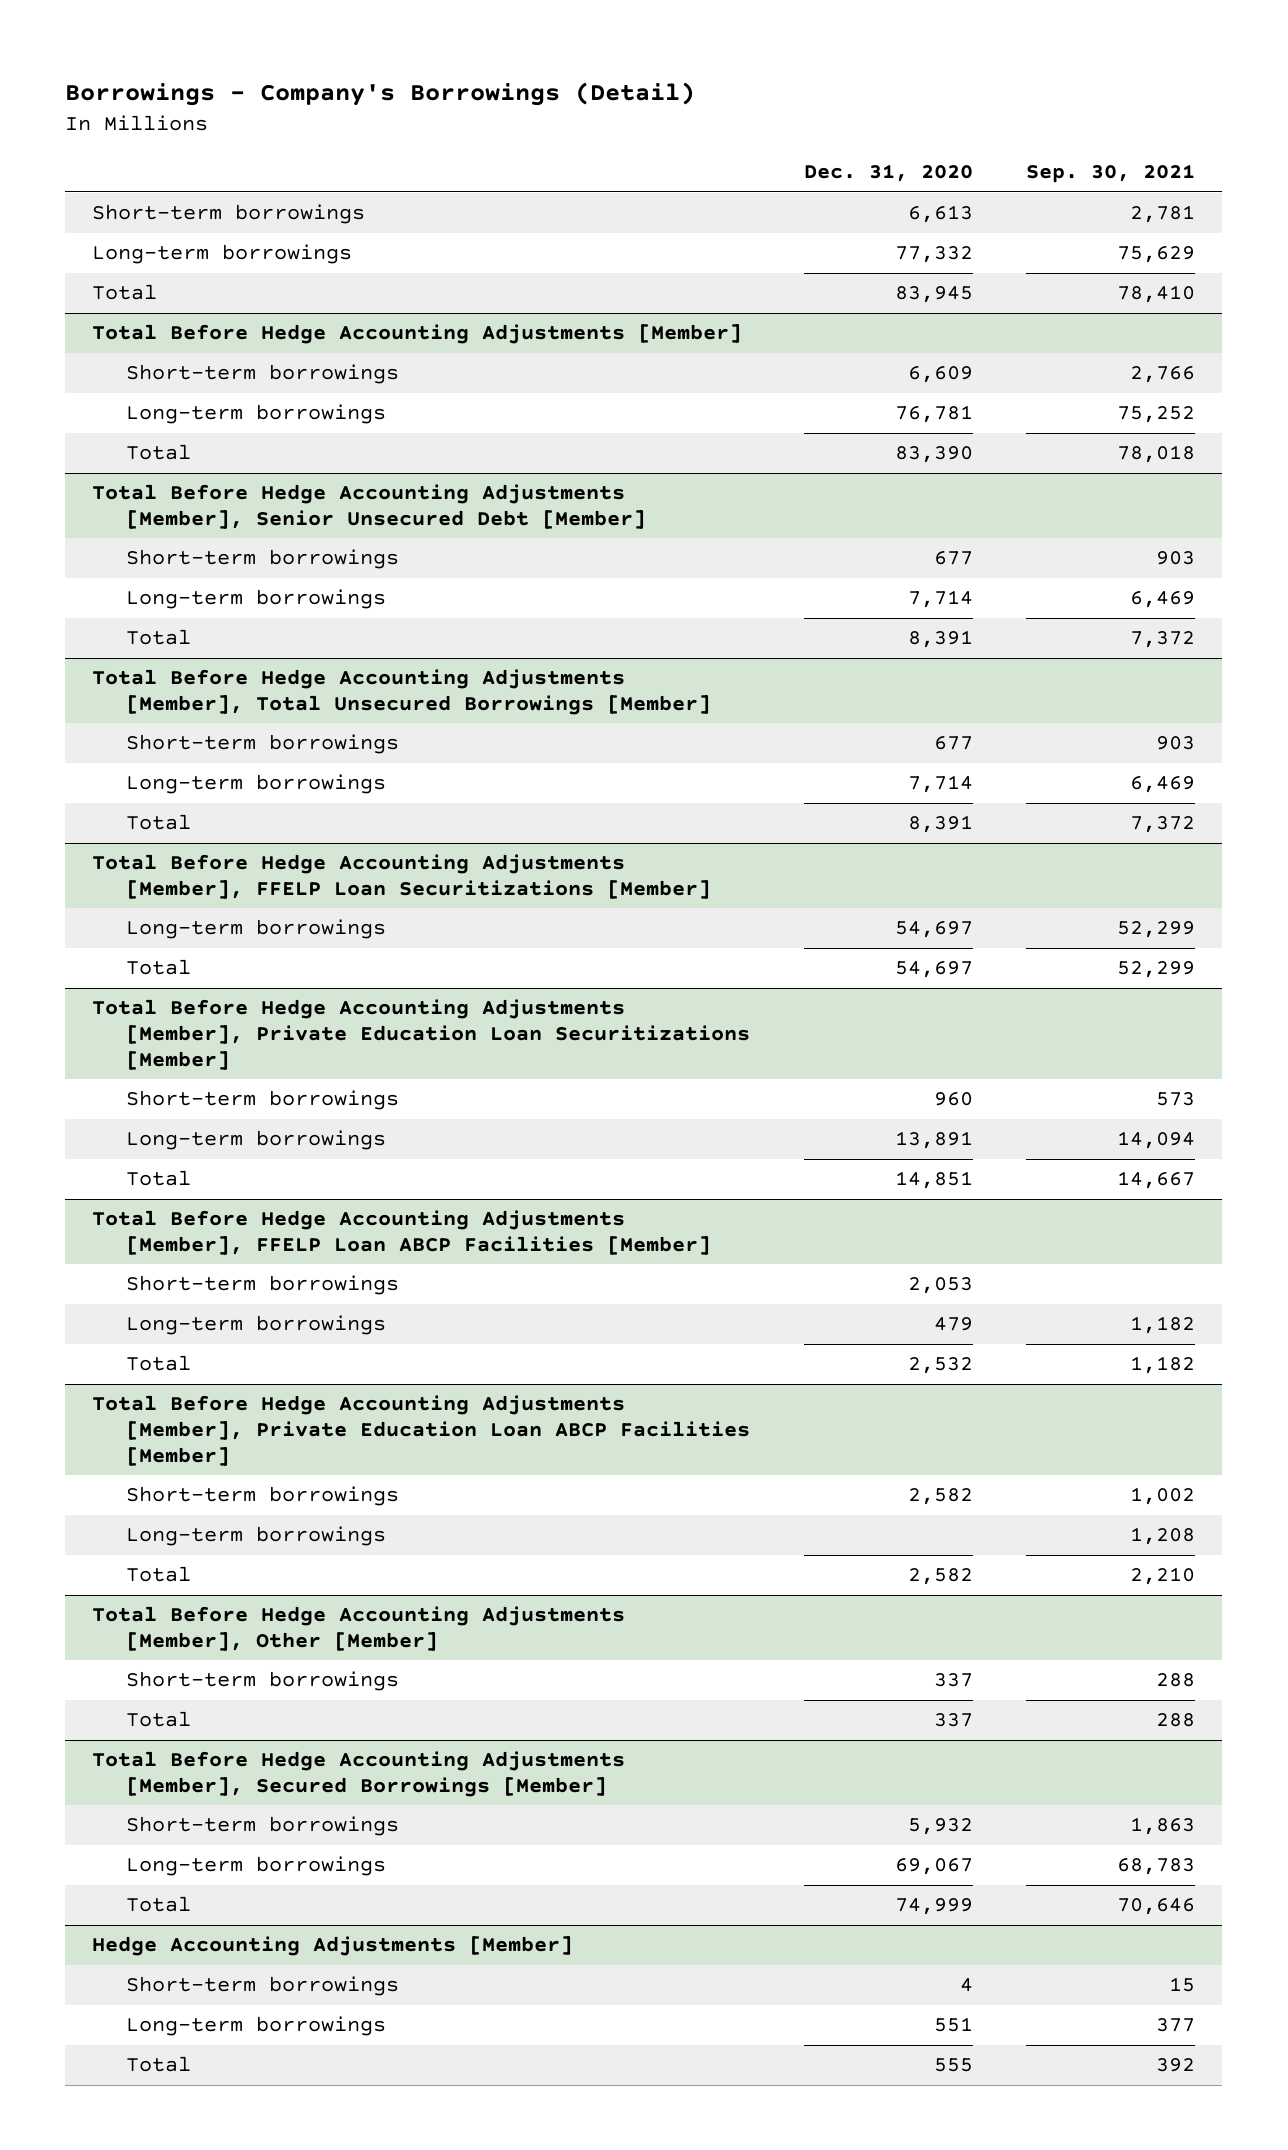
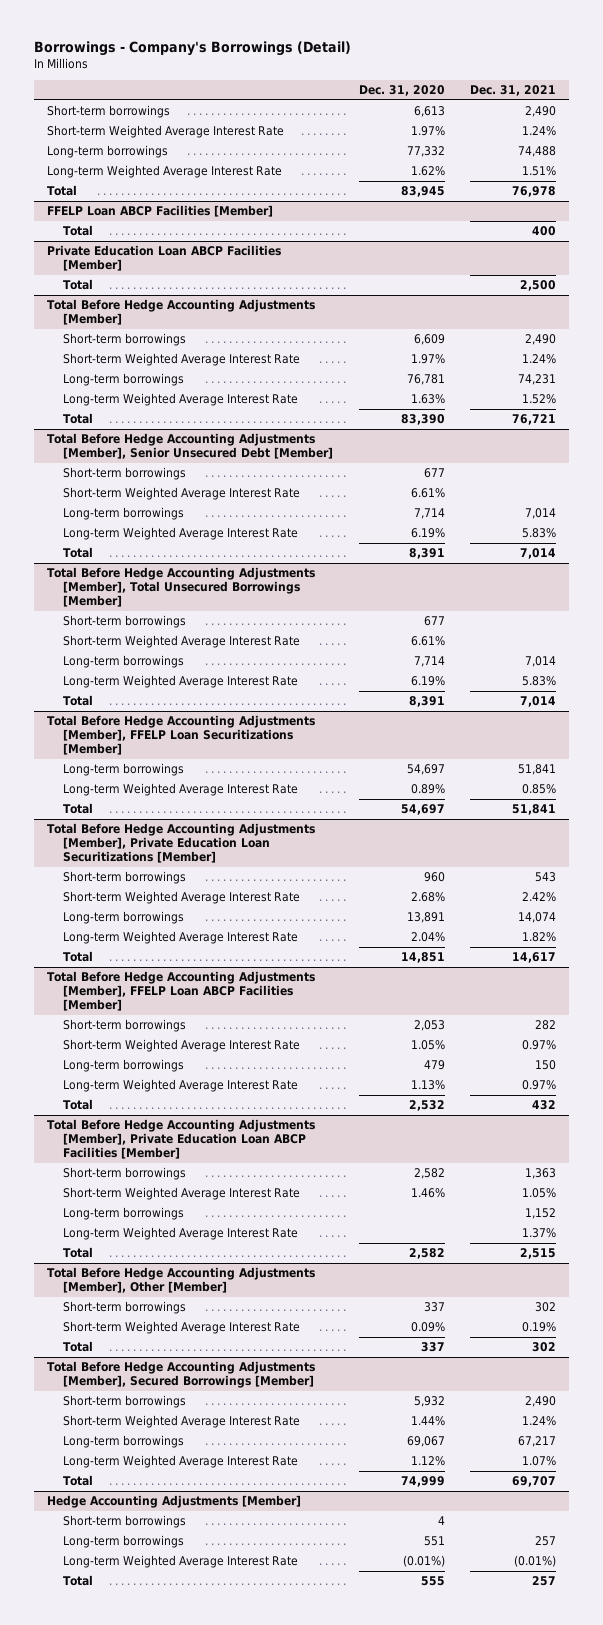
[1026,164,1196,184] Sep. 30, 2021 -> none
none -> [470,85,557,97] Dec. 31, 2021
none -> [47,125,285,139] Short-term Weighted Average Interest Rate
none -> [47,165,283,179] Long-term Weighted Average Interest Rate
none -> [47,205,274,218] FFELP Loan ABCP Facilities [Member]
none -> [62,225,93,237] Total
none -> [47,245,282,272] Private Education Loan ABCP Facilities [Member]
none -> [62,279,93,291] Total
none -> [62,353,300,367] Short-term Weighted Average Interest Rate
none -> [62,393,298,407] Long-term Weighted Average Interest Rate
none -> [62,487,300,501] Short-term Weighted Average Interest Rate
none -> [62,527,298,541] Long-term Weighted Average Interest Rate
none -> [62,635,300,649] Short-term Weighted Average Interest Rate
none -> [62,675,298,689] Long-term Weighted Average Interest Rate
none -> [62,783,298,797] Long-term Weighted Average Interest Rate
none -> [62,891,300,905] Short-term Weighted Average Interest Rate
none -> [62,931,298,945] Long-term Weighted Average Interest Rate
none -> [62,1039,300,1053] Short-term Weighted Average Interest Rate
none -> [62,1079,298,1093] Long-term Weighted Average Interest Rate
none -> [62,1187,300,1201] Short-term Weighted Average Interest Rate
none -> [62,1227,298,1241] Long-term Weighted Average Interest Rate
none -> [62,1321,300,1335] Short-term Weighted Average Interest Rate
none -> [62,1415,300,1429] Short-term Weighted Average Interest Rate
none -> [62,1455,298,1469] Long-term Weighted Average Interest Rate
none -> [62,1555,298,1569] Long-term Weighted Average Interest Rate

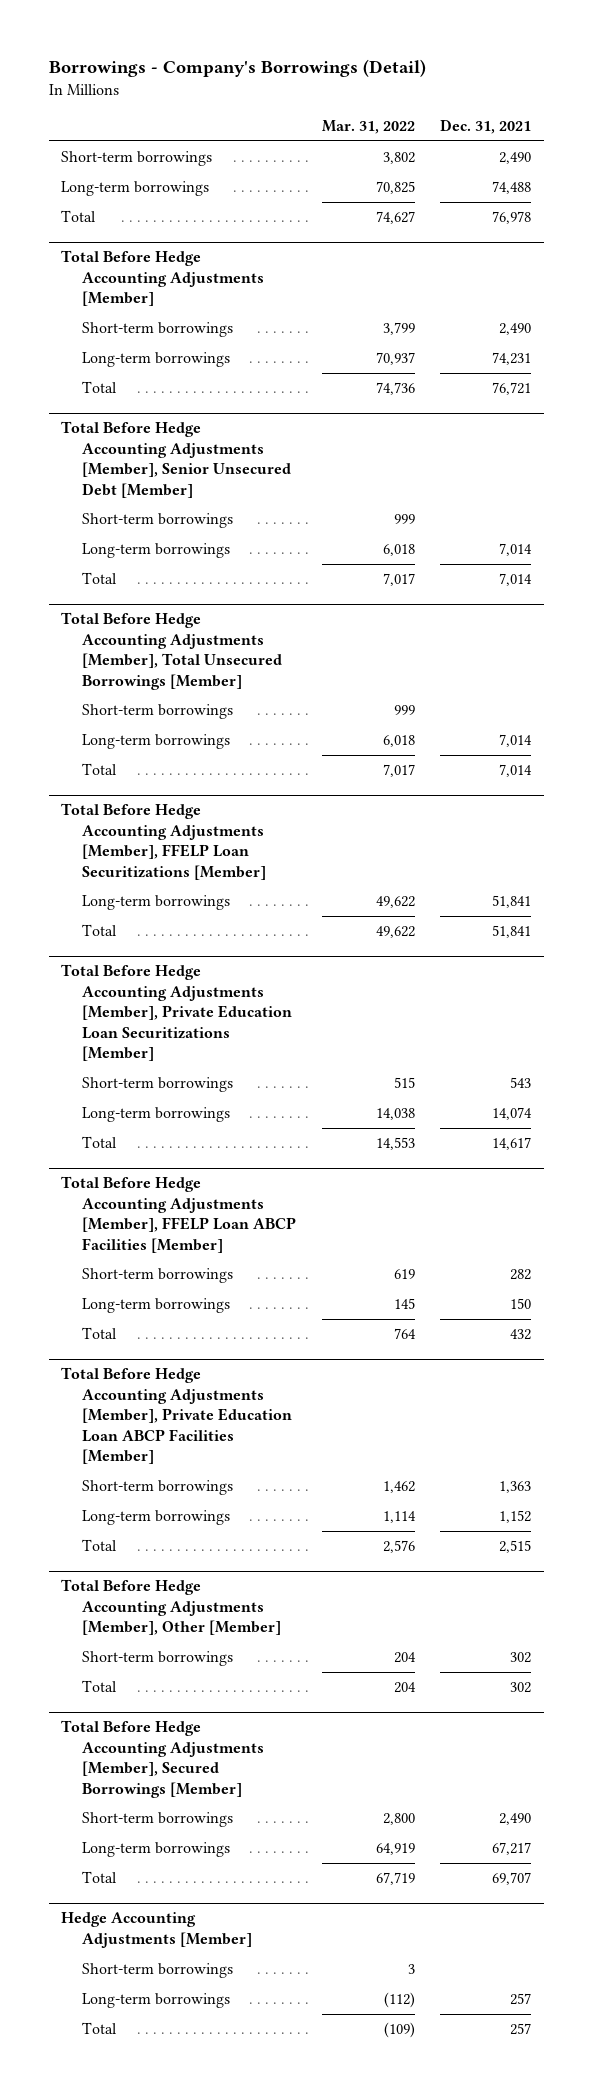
[358,85,445,97] Dec. 31, 2020 -> none
none -> [321,119,415,134] Mar. 31, 2022
[47,125,285,139] Short-term Weighted Average Interest Rate -> none
[47,165,283,179] Long-term Weighted Average Interest Rate -> none
[47,205,274,218] FFELP Loan ABCP Facilities [Member] -> none
[62,225,93,237] Total -> none
[47,245,282,272] Private Education Loan ABCP Facilities [Member] -> none
[62,279,93,291] Total -> none
[62,353,300,367] Short-term Weighted Average Interest Rate -> none
[62,393,298,407] Long-term Weighted Average Interest Rate -> none
[62,487,300,501] Short-term Weighted Average Interest Rate -> none
[62,527,298,541] Long-term Weighted Average Interest Rate -> none
[62,635,300,649] Short-term Weighted Average Interest Rate -> none
[62,675,298,689] Long-term Weighted Average Interest Rate -> none
[62,783,298,797] Long-term Weighted Average Interest Rate -> none
[62,891,300,905] Short-term Weighted Average Interest Rate -> none
[62,931,298,945] Long-term Weighted Average Interest Rate -> none
[62,1039,300,1053] Short-term Weighted Average Interest Rate -> none
[62,1079,298,1093] Long-term Weighted Average Interest Rate -> none
[62,1187,300,1201] Short-term Weighted Average Interest Rate -> none
[62,1227,298,1241] Long-term Weighted Average Interest Rate -> none
[62,1321,300,1335] Short-term Weighted Average Interest Rate -> none
[62,1415,300,1429] Short-term Weighted Average Interest Rate -> none
[62,1455,298,1469] Long-term Weighted Average Interest Rate -> none
[62,1555,298,1569] Long-term Weighted Average Interest Rate -> none

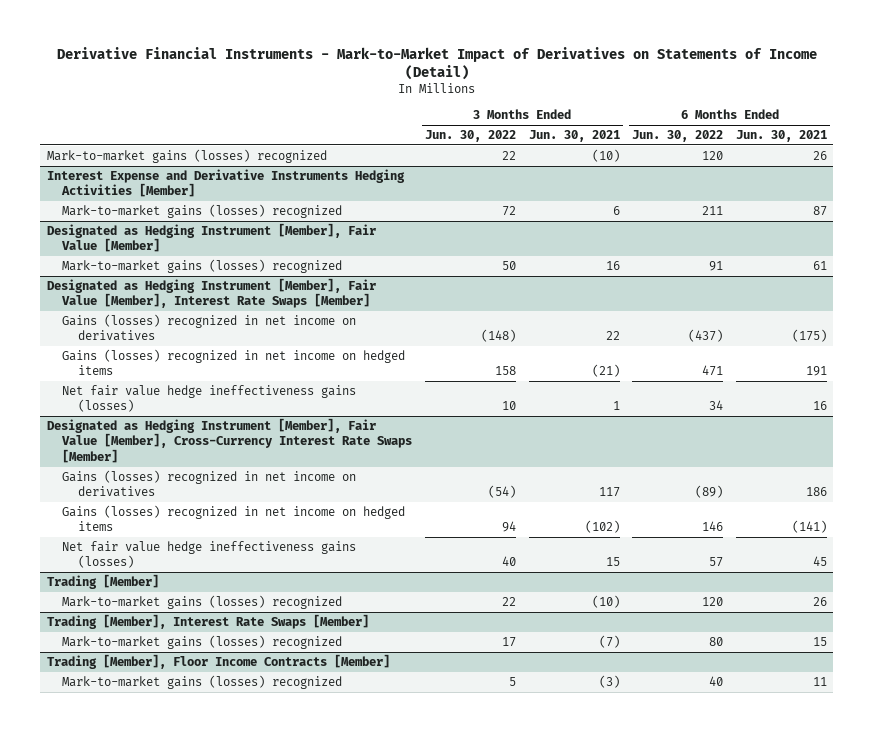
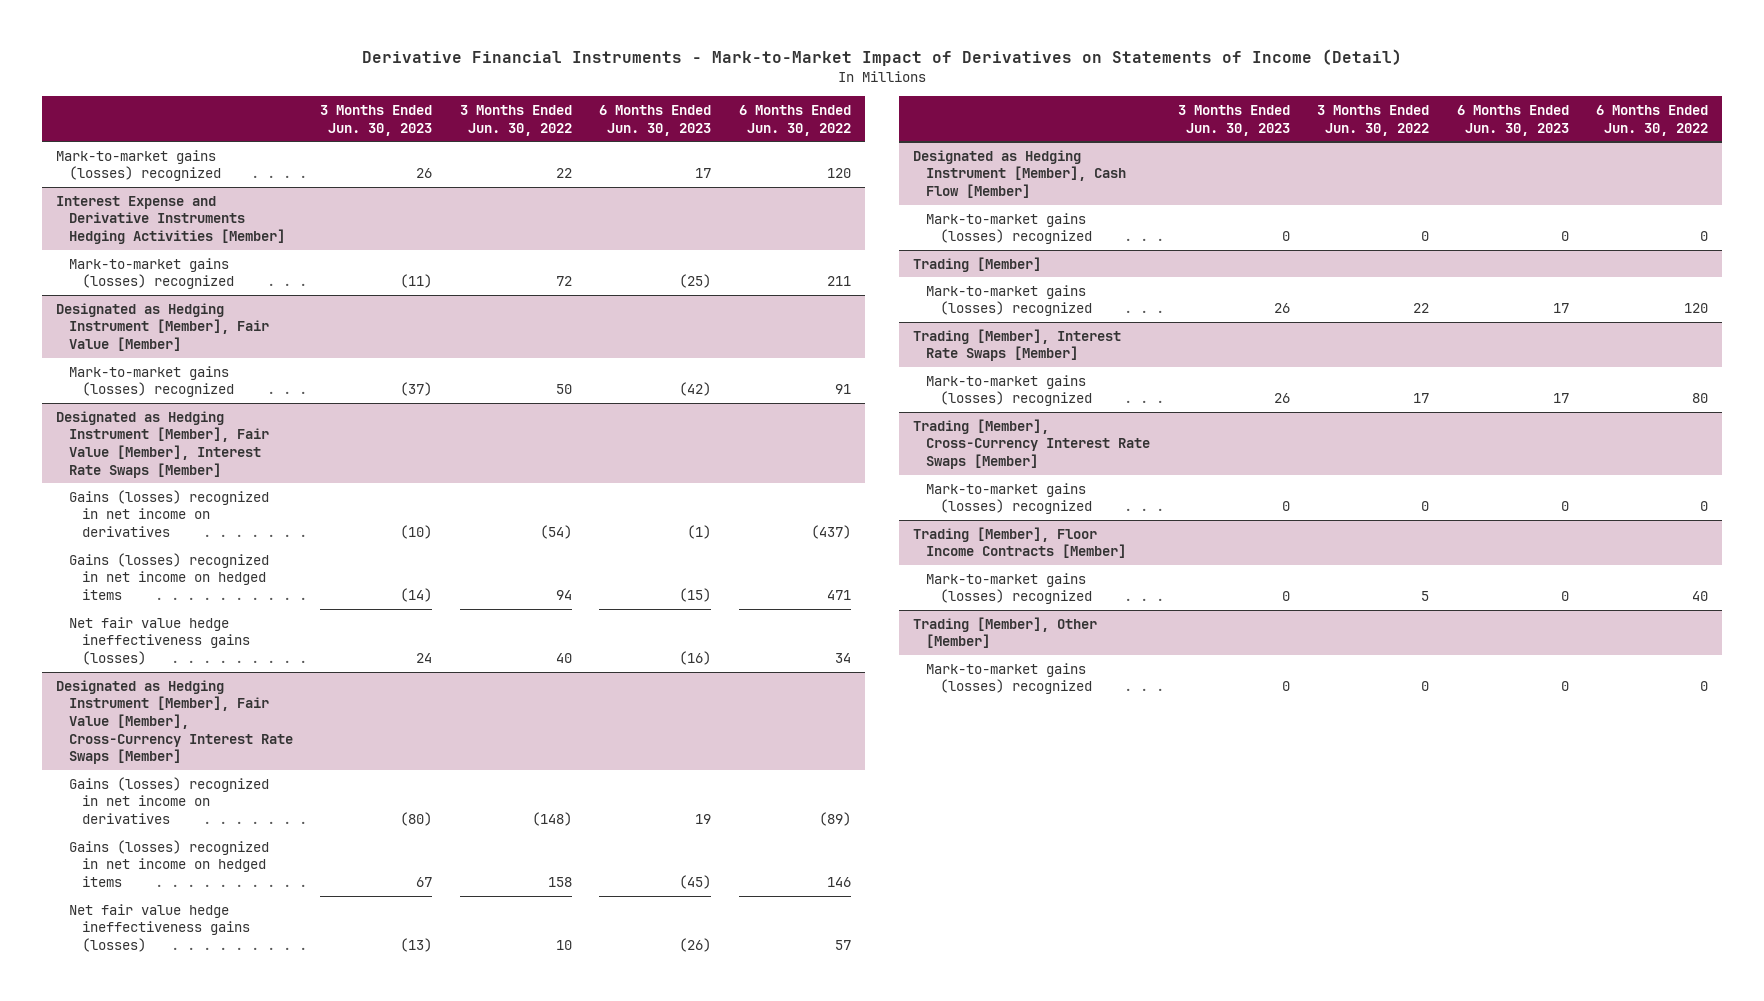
[528,130,620,143] Jun. 30, 2021 -> none
[735,130,827,143] Jun. 30, 2021 -> none
none -> [320,104,433,136] 3 Months Ended Jun. 30, 2023
none -> [599,104,712,136] 6 Months Ended Jun. 30, 2023
[480,329,516,343] (148) -> [539,524,572,539] (54)
[494,366,516,376] 158 -> [555,589,572,600] 94
[501,401,516,411] 10 -> [555,652,572,663] 40
[487,485,516,499] (54) -> [531,811,572,826] (148)
[501,521,516,533] 94 -> [547,876,572,887] 158
[501,556,516,567] 40 -> [555,939,572,950] 10
none -> [913,149,1127,198] Designated as Hedging Instrument [Member], Cash Flow [Member]
none -> [926,212,1092,245] Mark-to-market gains (losses) recognized
none -> [913,418,1151,469] Trading [Member], Cross-Currency Interest Rate Swaps [Member]
none -> [926,482,1092,515] Mark-to-market gains (losses) recognized
none -> [913,616,1098,649] Trading [Member], Other [Member]
none -> [926,662,1092,695] Mark-to-market gains (losses) recognized

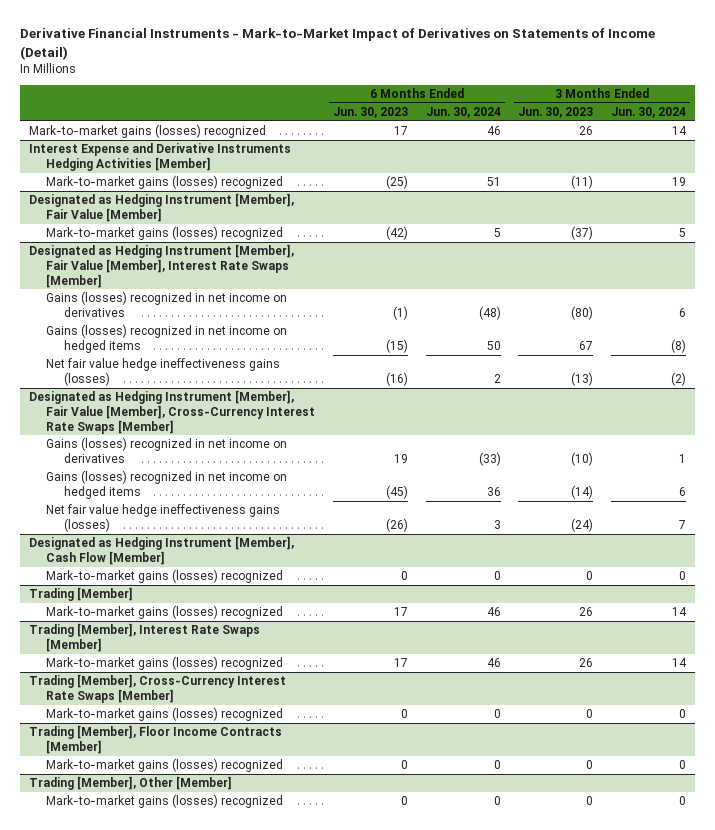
[459,104,572,136] 3 Months Ended Jun. 30, 2022 -> none
[738,104,851,136] 6 Months Ended Jun. 30, 2022 -> none
none -> [425,107,501,119] Jun. 30, 2024
none -> [610,107,686,119] Jun. 30, 2024
[400,524,433,539] (10) -> [571,305,594,320] (80)
[400,587,433,602] (14) -> [579,340,594,350] 67
[416,652,433,663] 24 -> [571,371,594,386] (13)
[400,811,433,826] (80) -> [571,451,594,466] (10)
[416,876,433,887] 67 -> [571,484,594,499] (14)
[400,937,433,952] (13) -> [571,517,594,532] (24)

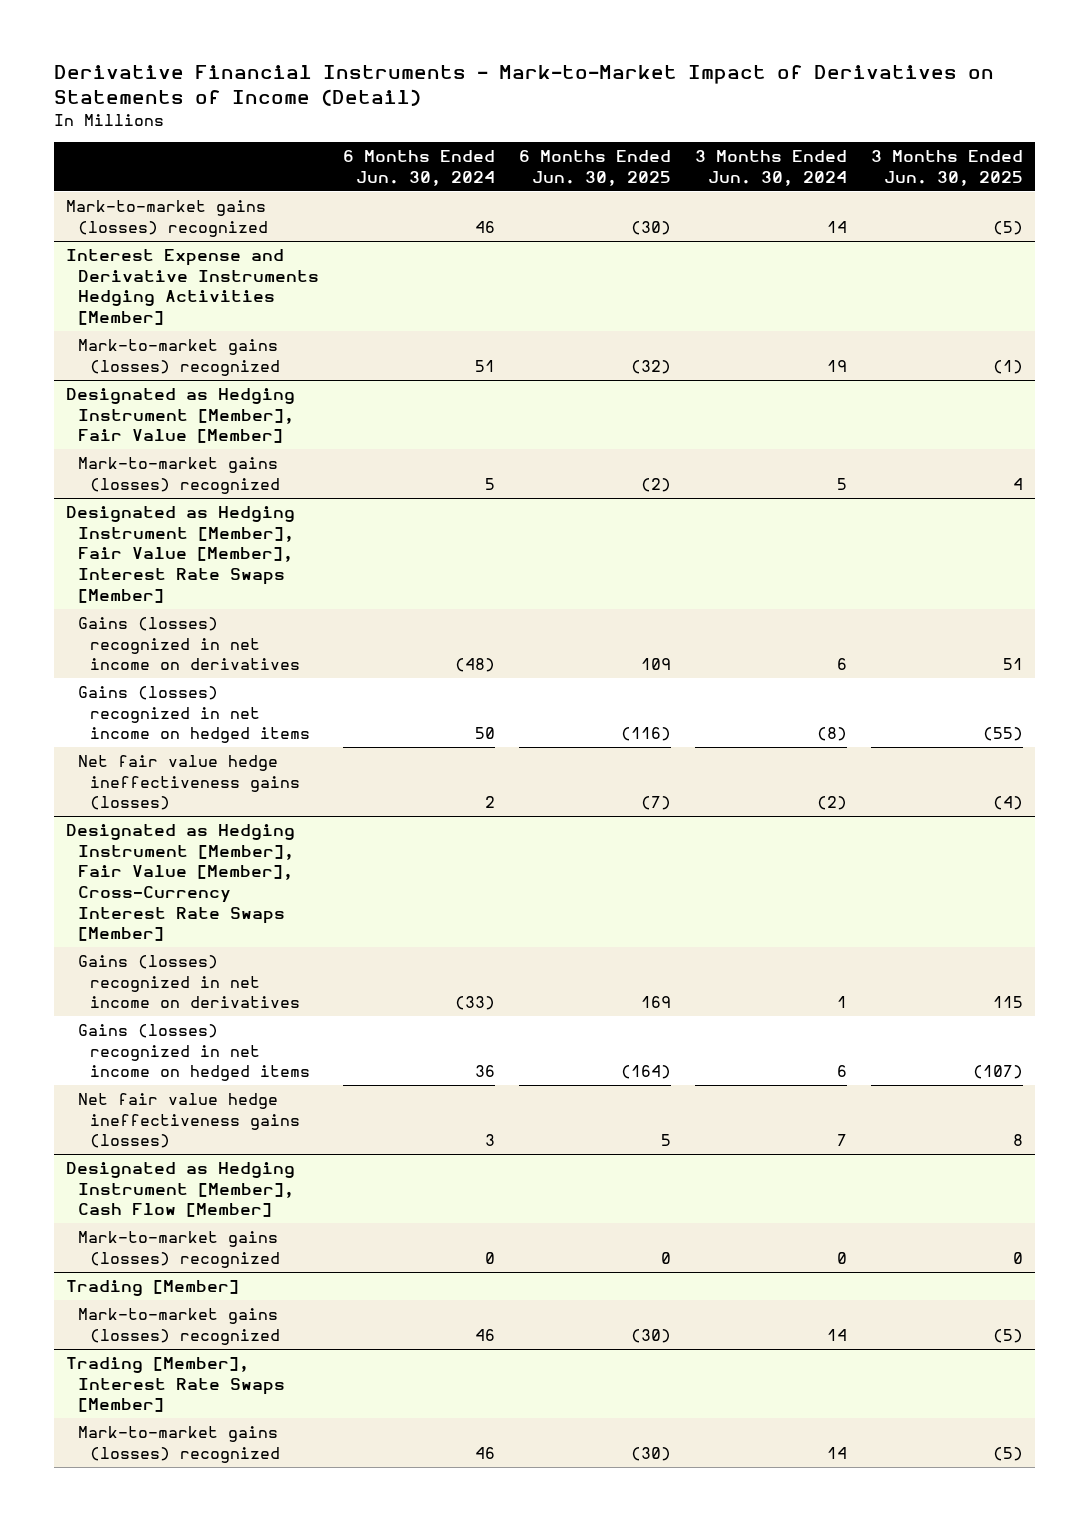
[332,107,408,119] Jun. 30, 2023 -> none
[518,107,594,119] Jun. 30, 2023 -> none
none -> [519,149,672,186] 6 Months Ended Jun. 30, 2025
none -> [871,149,1024,186] 3 Months Ended Jun. 30, 2025
[28,674,286,703] Trading [Member], Cross-Currency Interest Rate Swaps [Member] -> none
[46,707,284,722] Mark-to-market gains (losses) recognized -> none
[28,725,282,754] Trading [Member], Floor Income Contracts [Member] -> none
[46,758,284,773] Mark-to-market gains (losses) recognized -> none
[28,776,232,791] Trading [Member], Other [Member] -> none
[46,794,284,809] Mark-to-market gains (losses) recognized -> none

